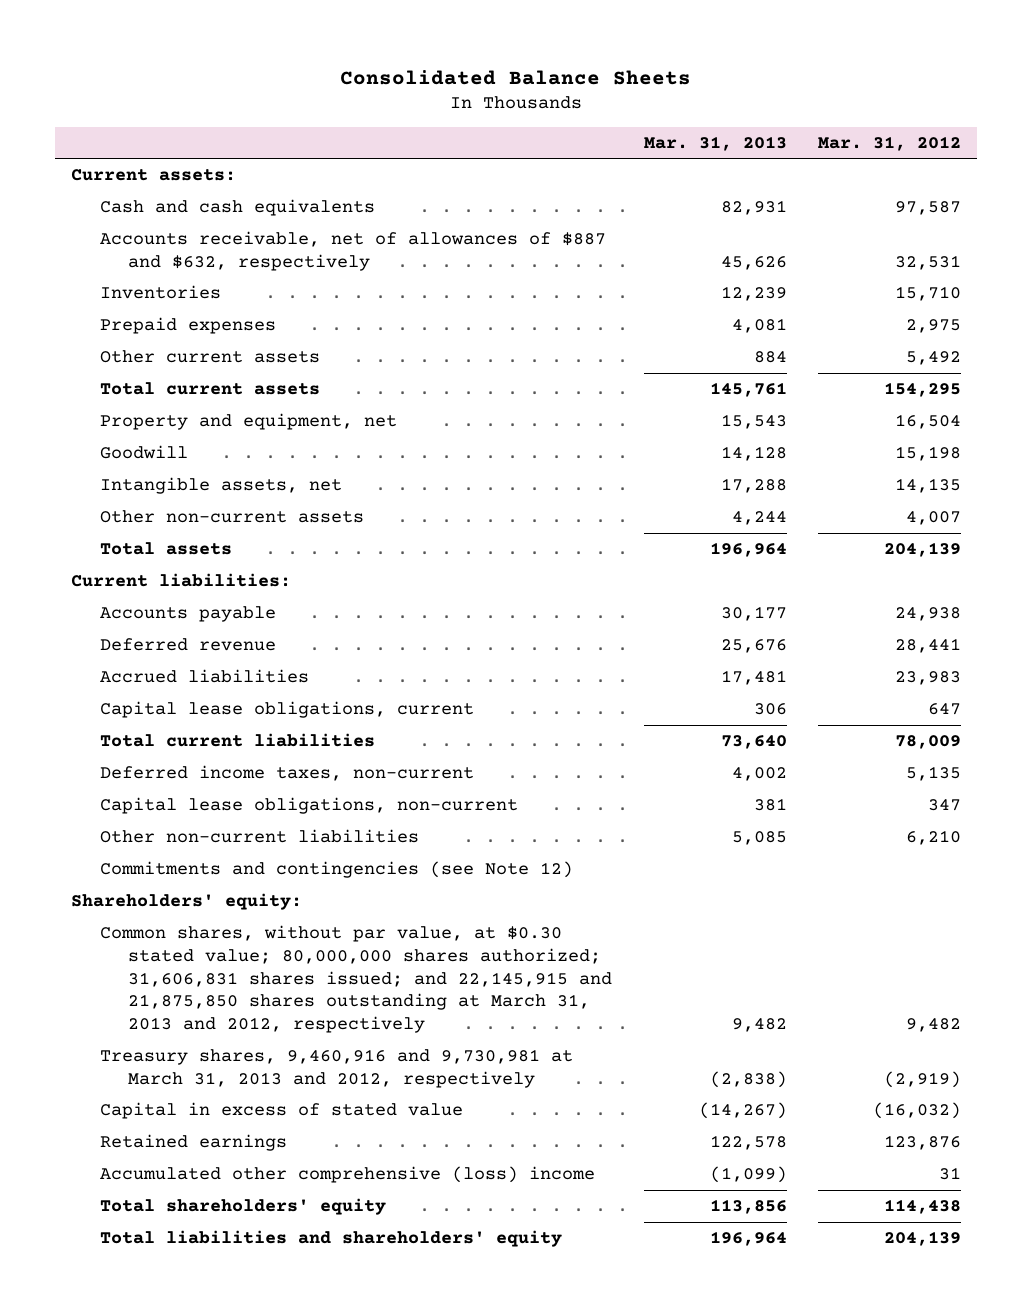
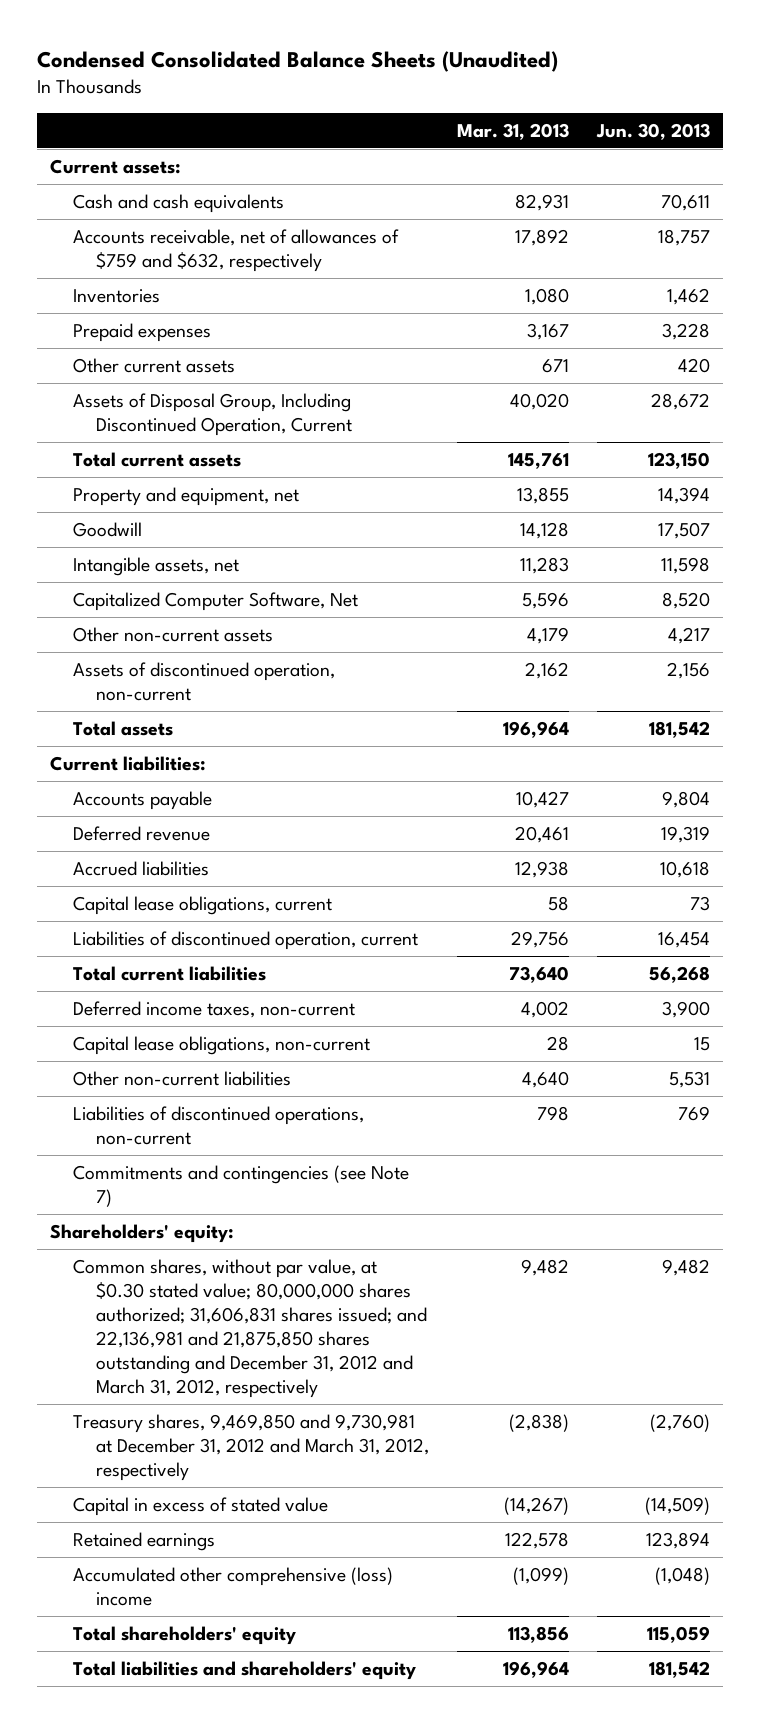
[339,69,691,85] Consolidated Balance Sheets -> [36,50,558,72] Condensed Consolidated Balance Sheets (Unaudited)
[817,135,961,151] Mar. 31, 2012 -> none
none -> [595,122,710,140] Jun. 30, 2013
[99,231,606,271] Accounts receivable, net of allowances of $887 and $632, respectively -> [73,228,400,272] Accounts receivable, net of allowances of $759 and $632, respectively
[720,255,787,270] 45,626 -> [515,228,570,246] 17,892
[720,286,787,302] 12,239 -> [525,287,570,305] 1,080
[731,318,787,334] 4,081 -> [527,322,570,340] 3,167
[753,351,787,364] 884 -> [542,358,570,373] 671
none -> [73,392,353,436] Assets of Disposal Group, Including Discontinued Operation, Current
[720,414,787,430] 15,543 -> [517,486,570,504] 13,855
[720,478,787,494] 17,288 -> [520,556,570,574] 11,283
none -> [73,591,359,611] Capitalized Computer Software, Net
[731,511,787,526] 4,244 -> [527,626,570,644] 4,179
none -> [73,661,336,701] Assets of discontinued operation, non-current
[720,606,787,622] 30,177 -> [516,790,570,808] 10,427
[720,639,787,654] 25,676 -> [515,825,570,843] 20,461
[720,670,787,686] 17,481 -> [515,860,570,878] 12,938
[753,703,787,716] 306 -> [548,895,570,911] 58
none -> [73,930,419,950] Liabilities of discontinued operation, current
[753,798,787,812] 381 -> [547,1035,570,1051] 28
[731,831,787,846] 5,085 -> [522,1070,570,1088] 4,640
none -> [73,1105,365,1145] Liabilities of discontinued operations, non-current
[99,861,573,879] Commitments and contingencies (see Note 12) -> [73,1164,410,1207] Commitments and contingencies (see Note 7)
[99,925,613,1034] Common shares, without par value, at $0.30 stated value; 80,000,000 shares authorized; 31,606,831 shares issued; and 22,145,915 and 21,875,850 shares outstanding at March 31, 2013 and 2012, respectively -> [73,1258,428,1399] Common shares, without par value, at $0.30 stated value; 80,000,000 shares authorized; 31,606,831 shares issued; and 22,136,981 and 21,875,850 shares outstanding and December 31, 2012 and March 31, 2012, respectively
[99,1049,573,1088] Treasury shares, 9,460,916 and 9,730,981 at March 31, 2013 and 2012, respectively -> [73,1413,430,1481] Treasury shares, 9,469,850 and 9,730,981 at December 31, 2012 and March 31, 2012, respectively

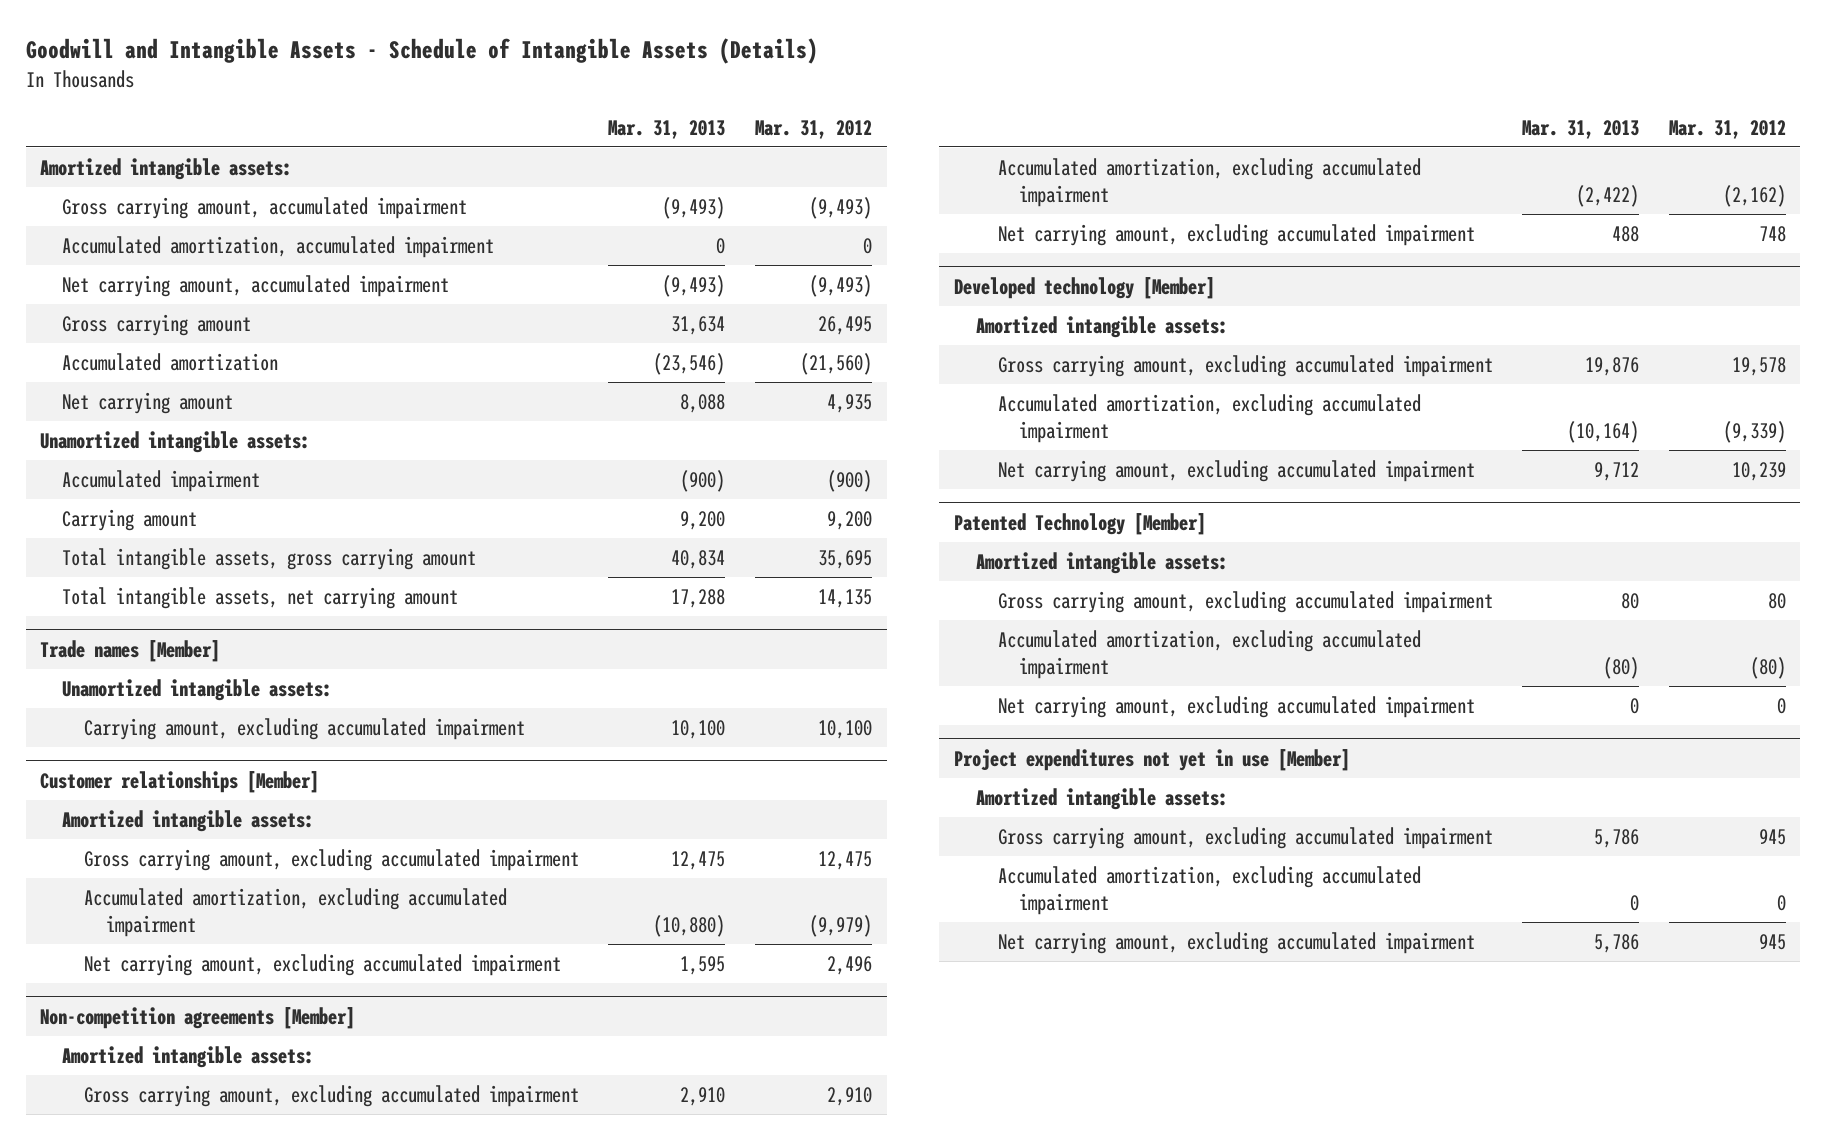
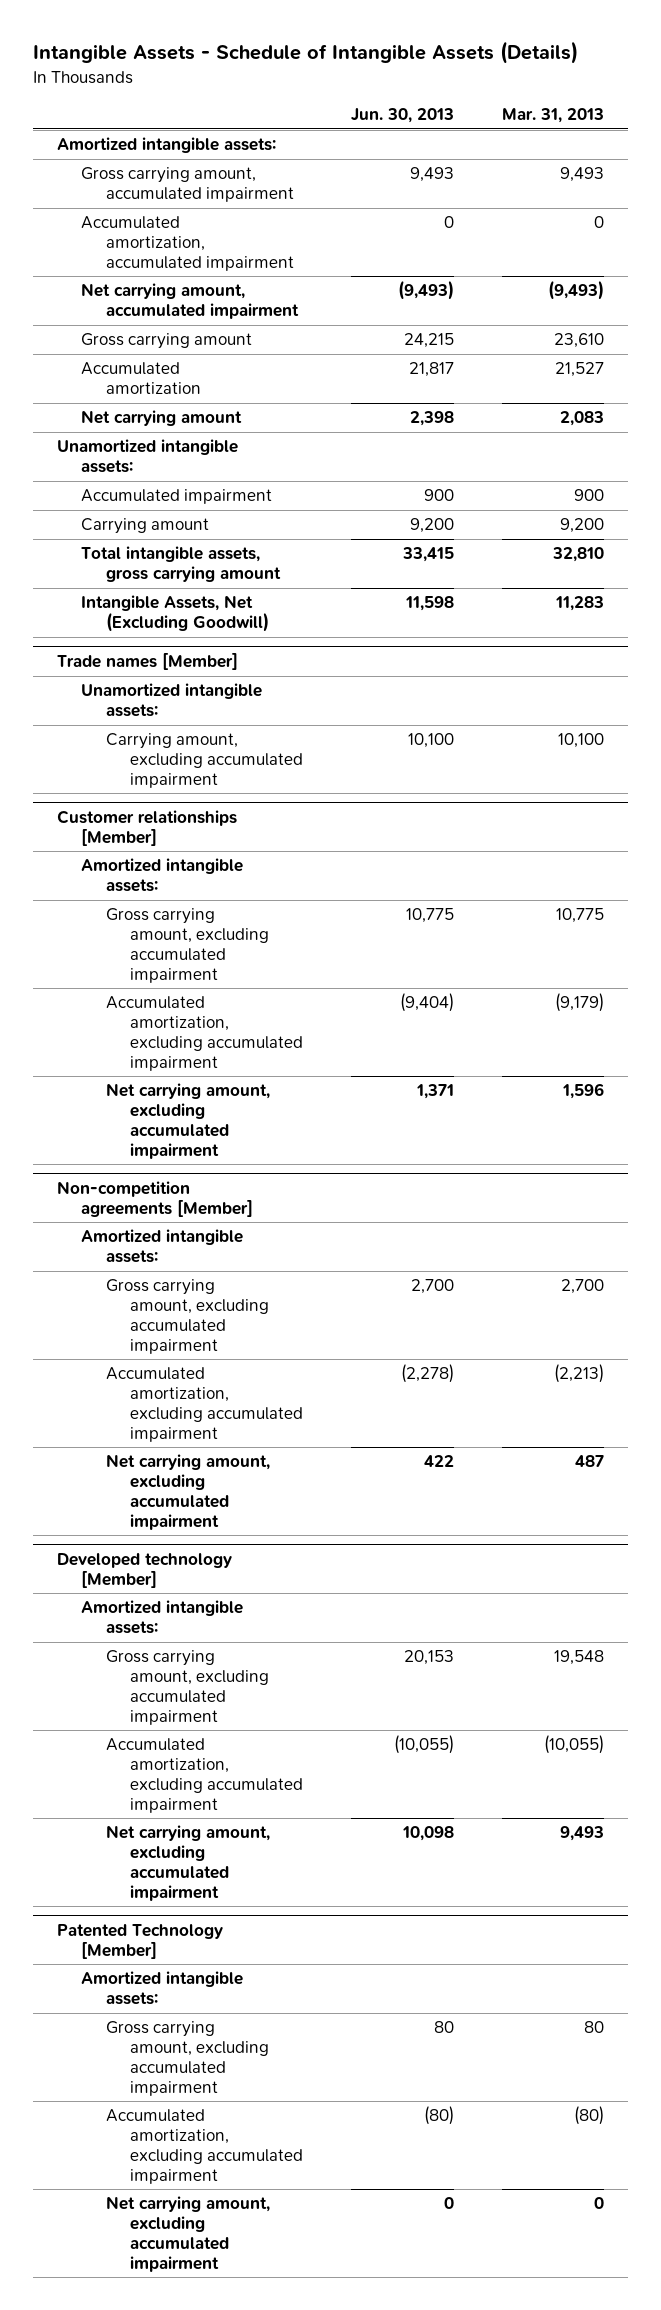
[25,38,818,65] Goodwill and Intangible Assets - Schedule of Intangible Assets (Details) -> [32,41,578,65] Intangible Assets - Schedule of Intangible Assets (Details)
[754,119,872,139] Mar. 31, 2012 -> none
none -> [351,108,455,124] Jun. 30, 2013
[662,197,726,220] (9,493) -> [560,167,605,183] 9,493
[671,316,726,336] 31,634 -> [554,333,605,349] 23,610
[653,353,726,376] (23,546) -> [555,362,605,378] 21,527
[680,394,726,414] 8,088 -> [560,411,605,427] 2,083
[680,470,726,493] (900) -> [574,489,605,502] 900
[671,550,726,570] 40,834 -> [552,547,605,563] 32,810
[62,587,459,610] Total intangible assets, net carrying amount -> [81,595,269,633] Intangible Assets, Net (Excluding Goodwill)
[671,589,726,609] 17,288 -> [555,596,605,612] 11,283
[671,851,726,871] 12,475 -> [556,908,605,924] 10,775
[653,915,726,938] (10,880) -> [555,993,605,1013] (9,179)
[680,956,726,976] 1,595 -> [562,1083,605,1100] 1,596
[680,1087,726,1107] 2,910 -> [561,1279,605,1295] 2,700
[1576,185,1640,208] (2,422) -> [554,1364,605,1384] (2,213)
[1612,226,1640,243] 488 -> [575,1455,605,1468] 487
[1585,357,1640,377] 19,876 -> [554,1650,605,1666] 19,548
[1567,421,1640,444] (10,164) -> [544,1735,605,1755] (10,055)
[1594,462,1640,482] 9,712 -> [560,1826,605,1842] 9,493
[954,748,1351,771] Project expenditures not yet in use [Member] -> none
[975,788,1228,811] Amortized intangible assets: -> none
[997,827,1493,850] Gross carrying amount, excluding accumulated impairment -> none
[997,866,1421,916] Accumulated amortization, excluding accumulated impairment -> none
[997,932,1475,955] Net carrying amount, excluding accumulated impairment -> none

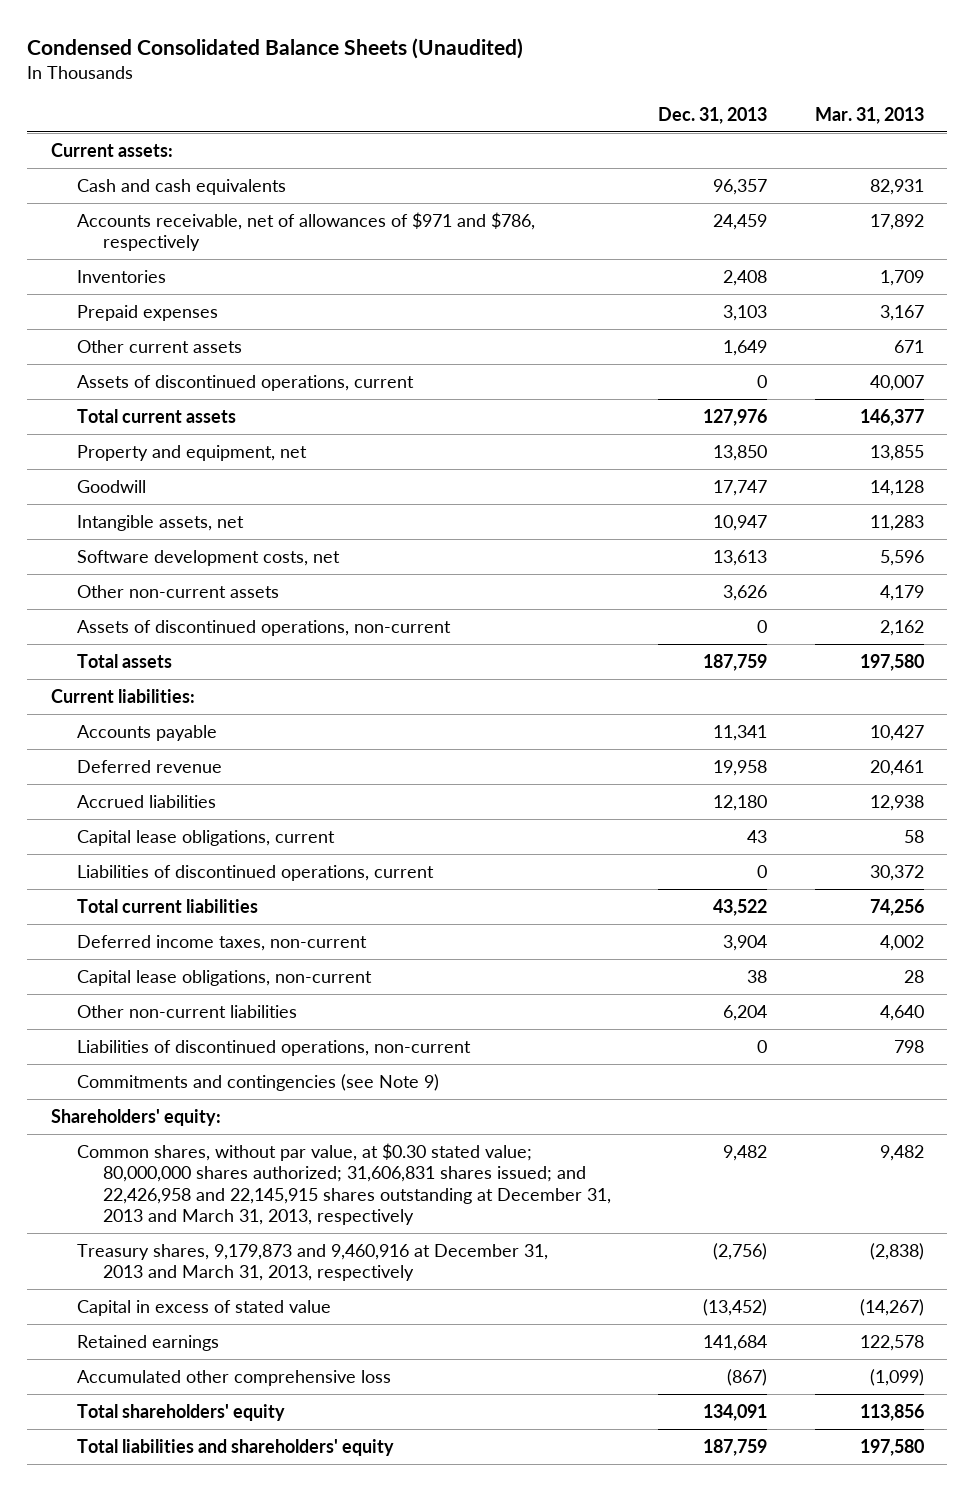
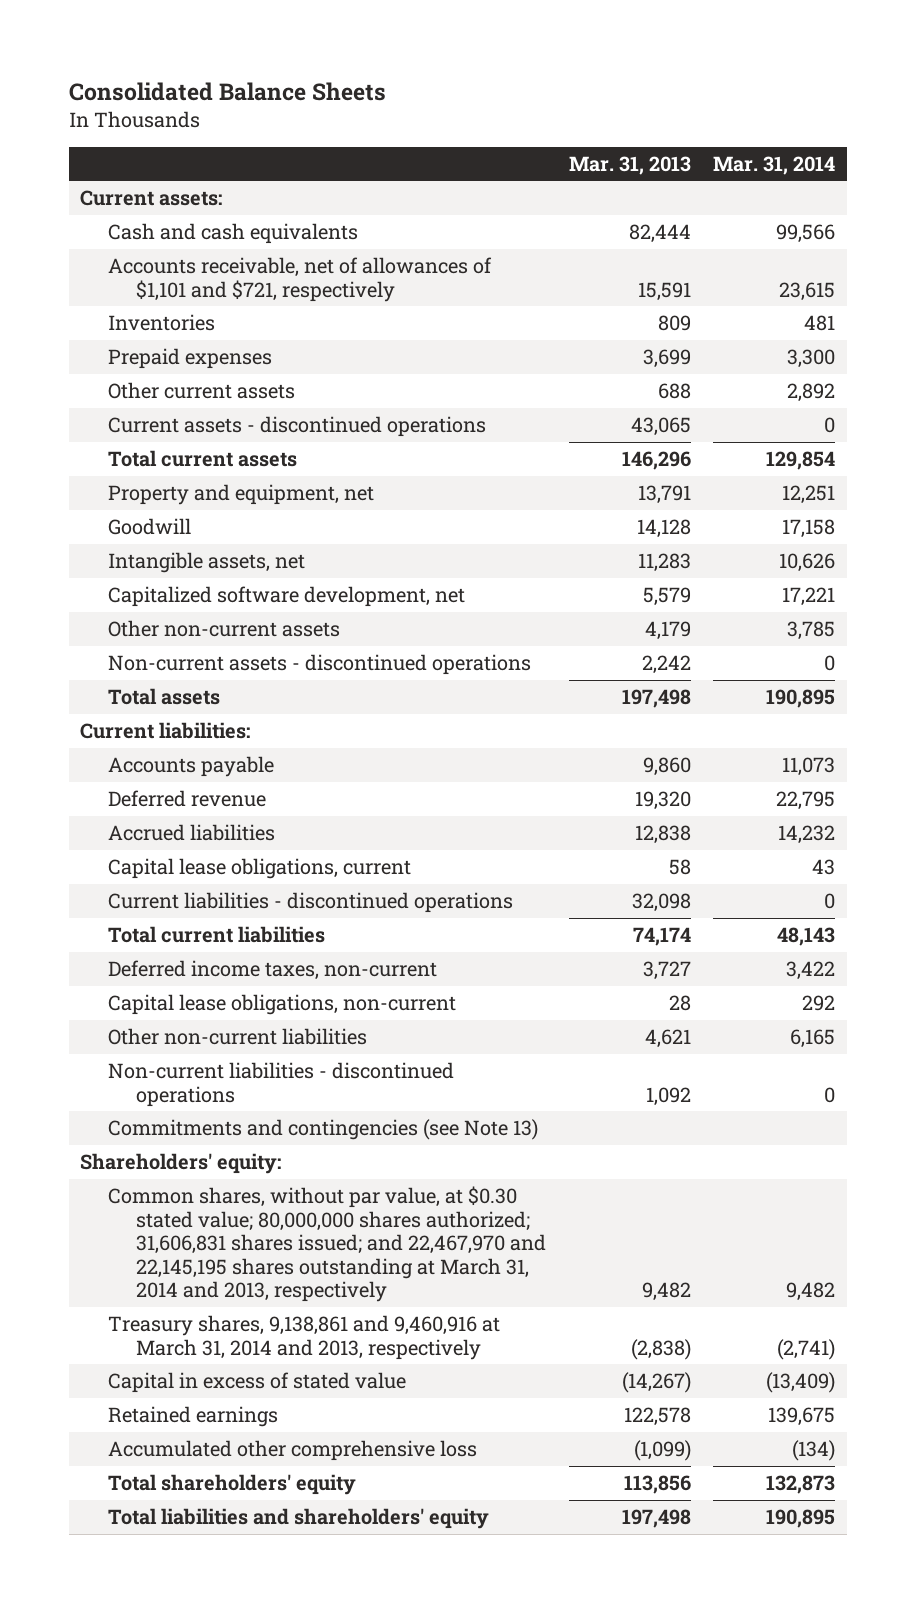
[27,38,524,60] Condensed Consolidated Balance Sheets (Unaudited) -> [68,81,386,101] Consolidated Balance Sheets
[658,106,768,124] Dec. 31, 2013 -> none
none -> [713,155,836,175] Mar. 31, 2014
[869,178,924,195] 82,931 -> [628,223,691,243] 82,444
[76,211,535,252] Accounts receivable, net of allowances of $971 and $786, respectively -> [108,256,493,302] Accounts receivable, net of allowances of $1,101 and $721, respectively
[869,213,924,230] 17,892 -> [637,281,691,301] 15,591
[879,269,924,286] 1,709 -> [657,314,691,331] 809
[879,304,924,321] 3,167 -> [642,348,691,368] 3,699
[893,339,924,353] 671 -> [657,382,691,399] 688
[76,374,414,391] Assets of discontinued operations, current -> [108,415,487,437] Current assets - discontinued operations
[869,374,924,391] 40,007 -> [630,416,691,436] 43,065
[859,408,924,426] 146,377 -> [621,450,691,470] 146,296
[869,444,924,461] 13,855 -> [637,484,691,504] 13,791
[76,549,340,566] Software development costs, net -> [108,585,466,607] Capitalized software development, net
[879,549,924,566] 5,596 -> [642,586,691,606] 5,579
[76,619,451,636] Assets of discontinued operations, non-current -> [108,653,532,675] Non-current assets - discontinued operations
[879,619,924,636] 2,162 -> [641,654,691,674] 2,242
[859,653,924,671] 197,580 -> [621,688,691,708] 197,498
[869,724,924,741] 10,427 -> [642,756,691,776] 9,860
[869,759,924,776] 20,461 -> [634,790,691,810] 19,320
[869,794,924,811] 12,938 -> [634,824,691,844] 12,838
[76,864,434,881] Liabilities of discontinued operations, current -> [108,891,514,913] Current liabilities - discontinued operations
[869,864,924,881] 30,372 -> [631,892,691,912] 32,098
[869,898,924,916] 74,256 -> [632,926,691,946] 74,174
[879,934,924,951] 4,002 -> [642,960,691,980] 3,727
[879,1004,924,1021] 4,640 -> [644,1028,691,1048] 4,621
[76,1039,471,1056] Liabilities of discontinued operations, non-current -> [108,1061,455,1107] Non-current liabilities - discontinued operations
[893,1039,924,1053] 798 -> [645,1086,691,1106] 1,092
[76,1073,439,1091] Commitments and contingencies (see Note 9) -> [108,1118,539,1140] Commitments and contingencies (see Note 13)
[76,1142,611,1226] Common shares, without par value, at $0.30 stated value; 80,000,000 shares authorized; 31,606,831 shares issued; and 22,426,958 and 22,145,915 shares outstanding at December 31, 2013 and March 31, 2013, respectively -> [108,1185,547,1303] Common shares, without par value, at $0.30 stated value; 80,000,000 shares authorized; 31,606,831 shares issued; and 22,467,970 and 22,145,195 shares outstanding at March 31, 2014 and 2013, respectively
[76,1243,548,1282] Treasury shares, 9,179,873 and 9,460,916 at December 31, 2013 and March 31, 2013, respectively -> [108,1314,501,1360] Treasury shares, 9,138,861 and 9,460,916 at March 31, 2014 and 2013, respectively
[859,1438,924,1456] 197,580 -> [621,1508,691,1528] 197,498

